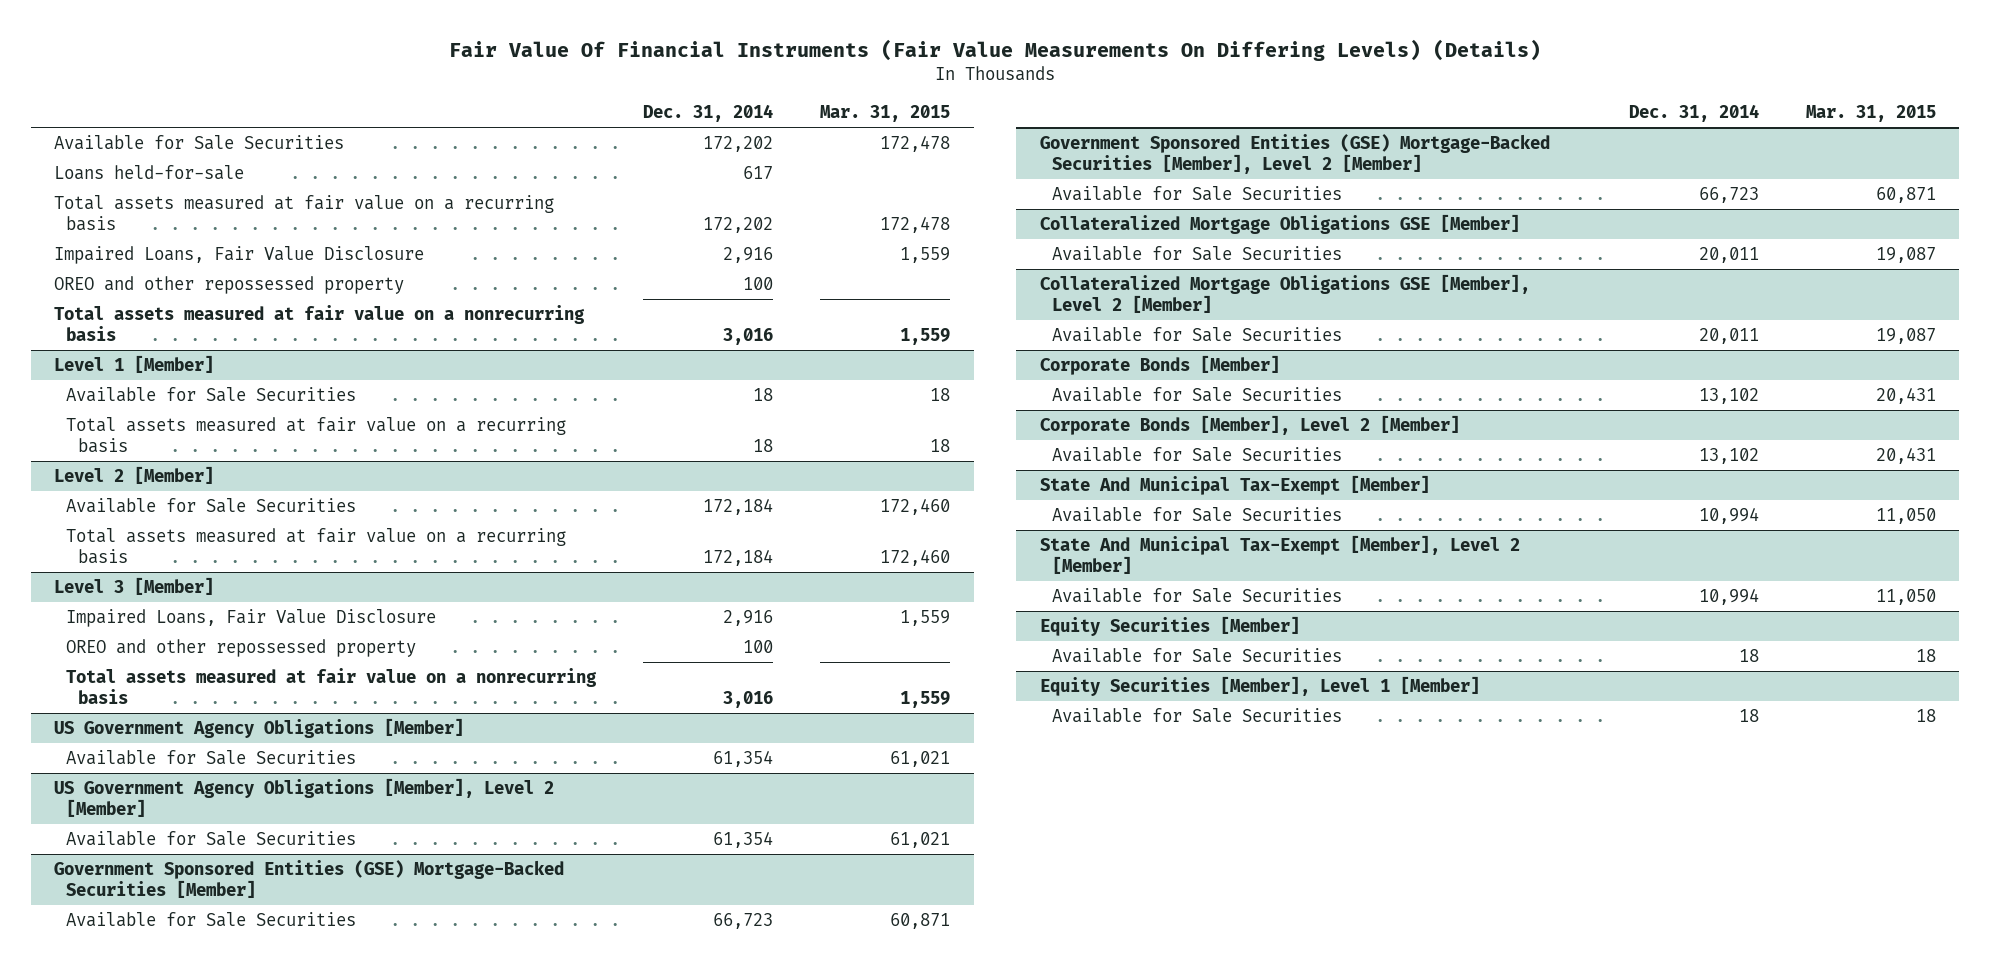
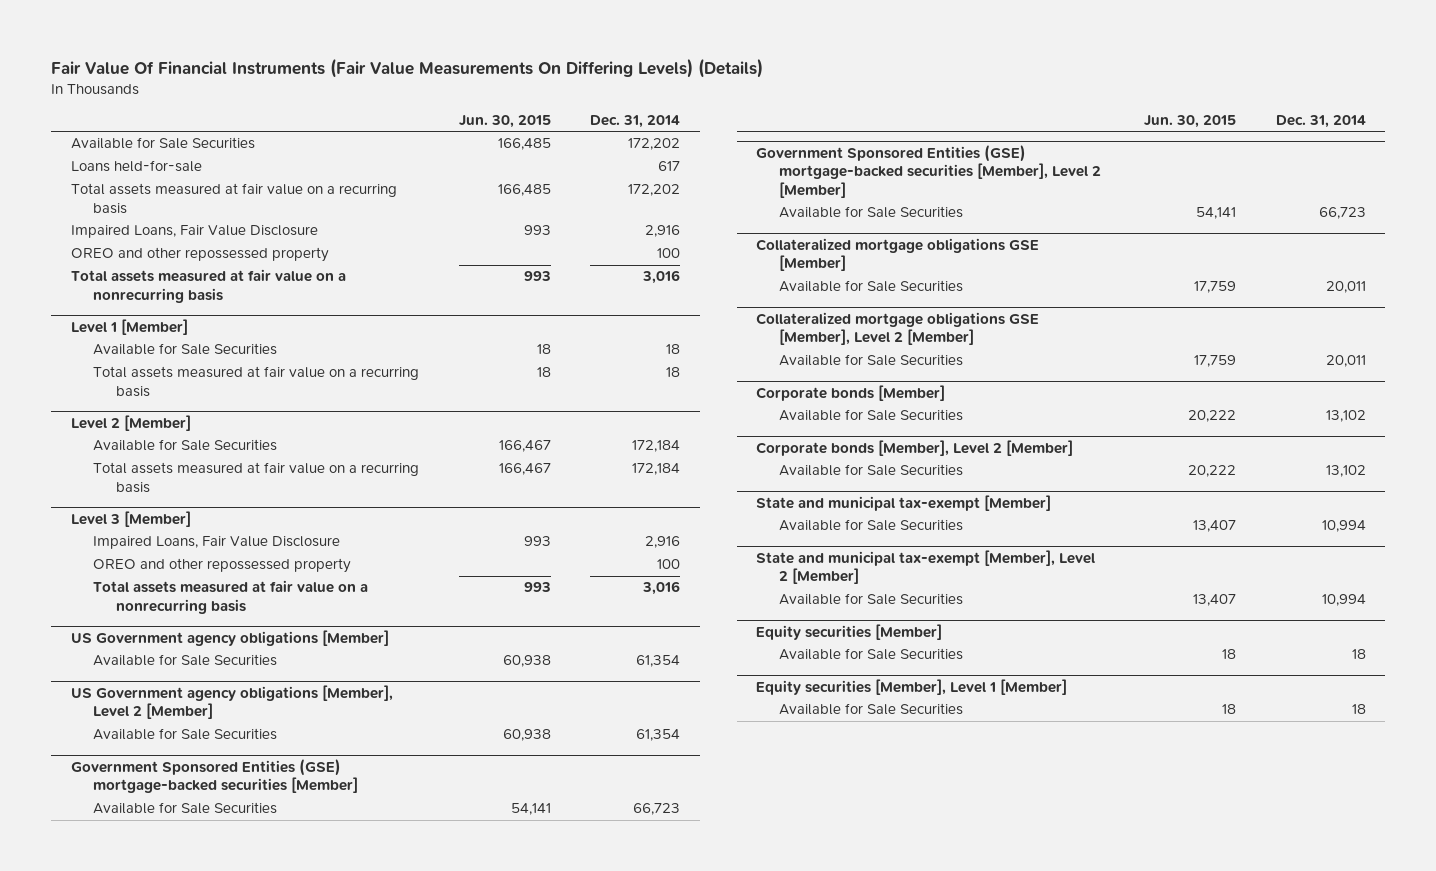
[820,105,951,123] Mar. 31, 2015 -> none
none -> [458,114,551,128] Jun. 30, 2015
[54,718,465,739] US Government Agency Obligations [Member] -> [70,629,389,646] US Government agency obligations [Member]
[54,778,555,817] US Government Agency Obligations [Member], Level 2 [Member] -> [70,684,393,720] US Government agency obligations [Member], Level 2 [Member]
[54,860,565,898] Government Sponsored Entities (GSE) Mortgage-Backed Securities [Member] -> [70,758,359,794] Government Sponsored Entities (GSE) mortgage-backed securities [Member]
[1039,134,1550,174] Government Sponsored Entities (GSE) Mortgage-Backed Securities [Member], Level 2 [Member] -> [756,144,1102,199] Government Sponsored Entities (GSE) mortgage-backed securities [Member], Level 2 [Member]
[1039,214,1520,235] Collateralized Mortgage Obligations GSE [Member] -> [756,237,1040,272] Collateralized mortgage obligations GSE [Member]
[1039,274,1530,313] Collateralized Mortgage Obligations GSE [Member], Level 2 [Member] -> [756,311,1040,346] Collateralized mortgage obligations GSE [Member], Level 2 [Member]
[1039,355,1280,376] Corporate Bonds [Member] -> [756,384,946,401] Corporate bonds [Member]
[1039,415,1460,436] Corporate Bonds [Member], Level 2 [Member] -> [756,439,1074,456] Corporate bonds [Member], Level 2 [Member]
[1039,475,1430,496] State And Municipal Tax-Exempt [Member] -> [756,494,1052,511] State and municipal tax-exempt [Member]
[1039,535,1520,574] State And Municipal Tax-Exempt [Member], Level 2 [Member] -> [756,549,1096,585] State and municipal tax-exempt [Member], Level 2 [Member]
[1039,616,1300,637] Equity Securities [Member] -> [756,623,943,640] Equity securities [Member]
[1039,676,1480,697] Equity Securities [Member], Level 1 [Member] -> [756,678,1068,695] Equity securities [Member], Level 1 [Member]

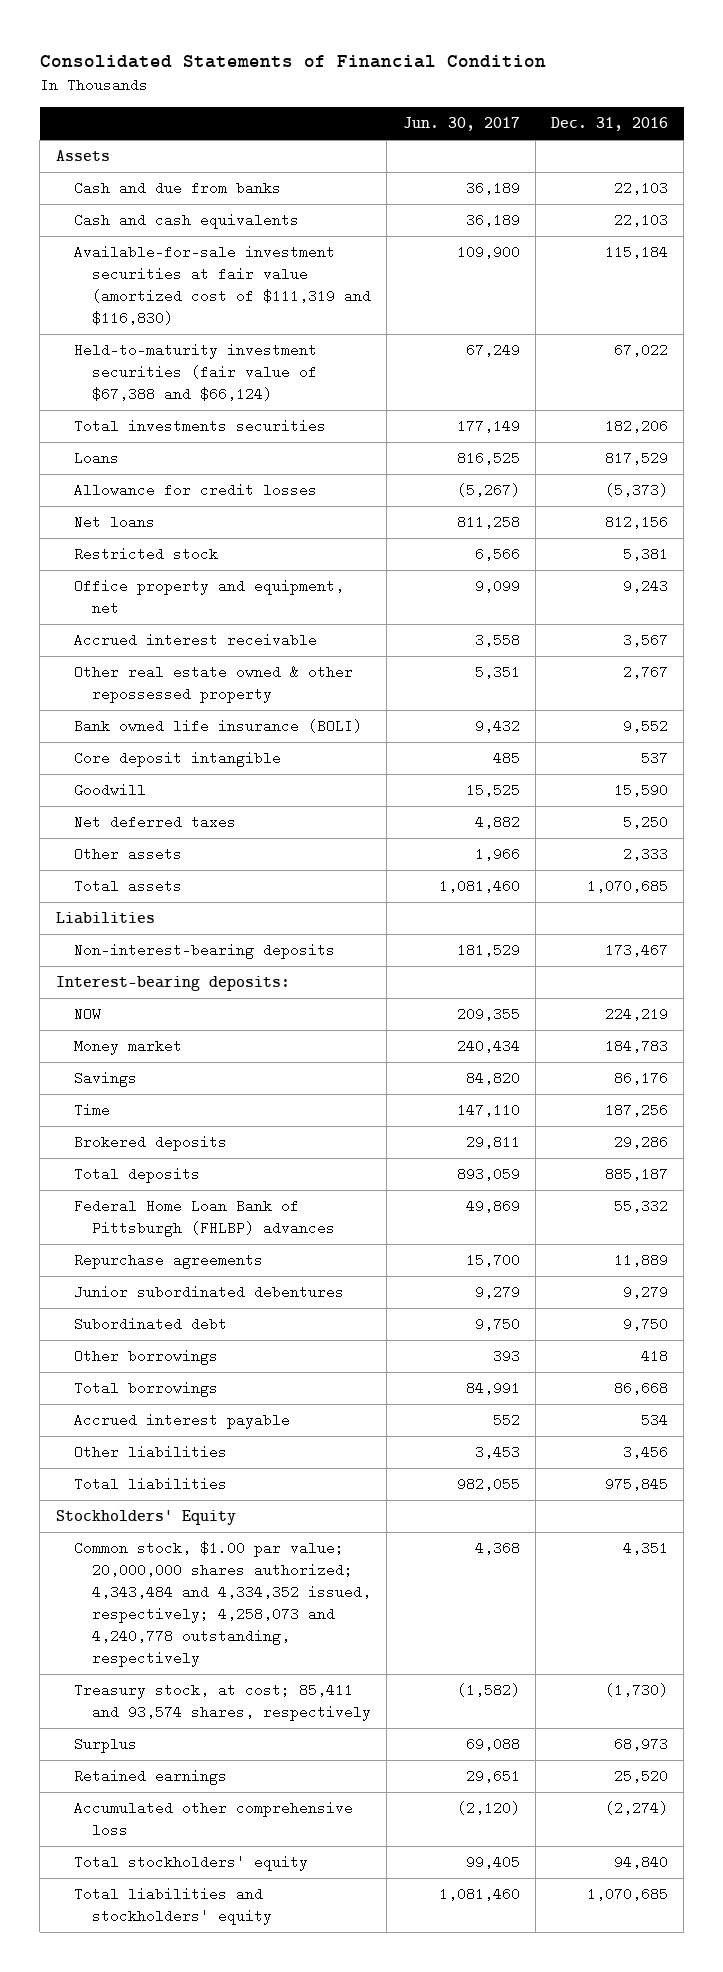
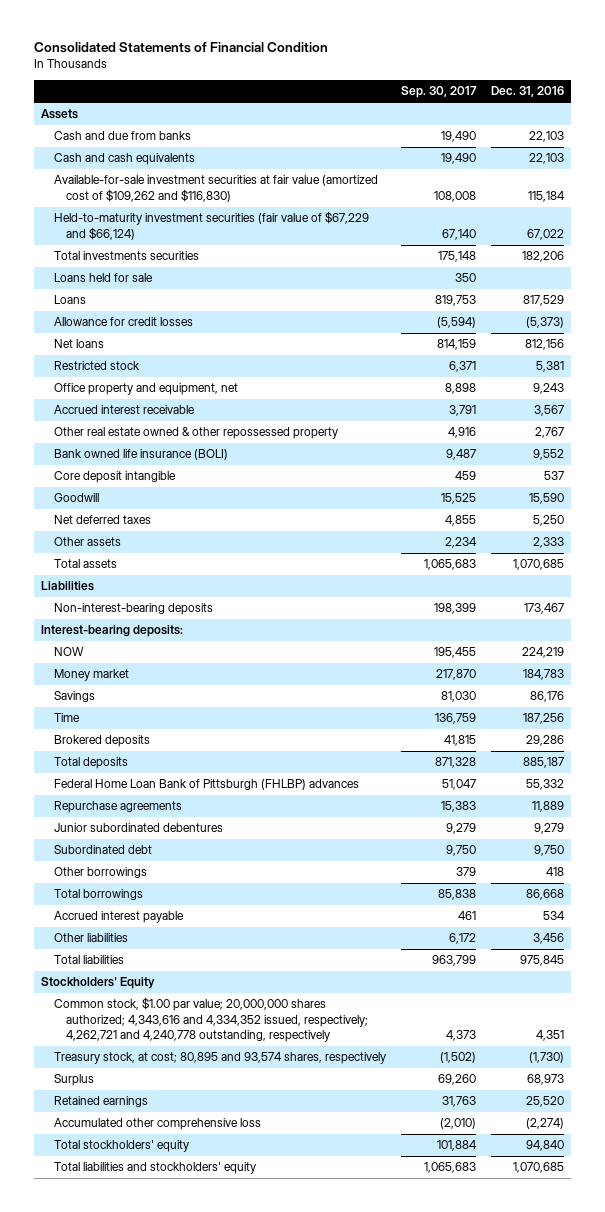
[402,117,520,132] Jun. 30, 2017 -> none
none -> [400,86,477,99] Sep. 30, 2017
[73,245,372,326] Available-for-sale investment securities at fair value (amortized cost of $111,319 and $116,830) -> [53,175,378,202] Available-for-sale investment securities at fair value (amortized cost of $109,262 and $116,830)
[73,343,318,402] Held-to-maturity investment securities (fair value of $67,388 and $66,124) -> [53,211,369,240] Held-to-maturity investment securities (fair value of $67,229 and $66,124)
none -> [53,273,153,283] Loans held for sale
[73,1541,372,1668] Common stock, $1.00 par value; 20,000,000 shares authorized; 4,343,484 and 4,334,352 issued, respectively; 4,258,073 and 4,240,778 outstanding, respectively -> [53,997,369,1042] Common stock, $1.00 par value; 20,000,000 shares authorized; 4,343,616 and 4,334,352 issued, respectively; 4,262,721 and 4,240,778 outstanding, respectively
[73,1683,372,1722] Treasury stock, at cost; 85,411 and 93,574 shares, respectively -> [53,1052,386,1065] Treasury stock, at cost; 80,895 and 93,574 shares, respectively

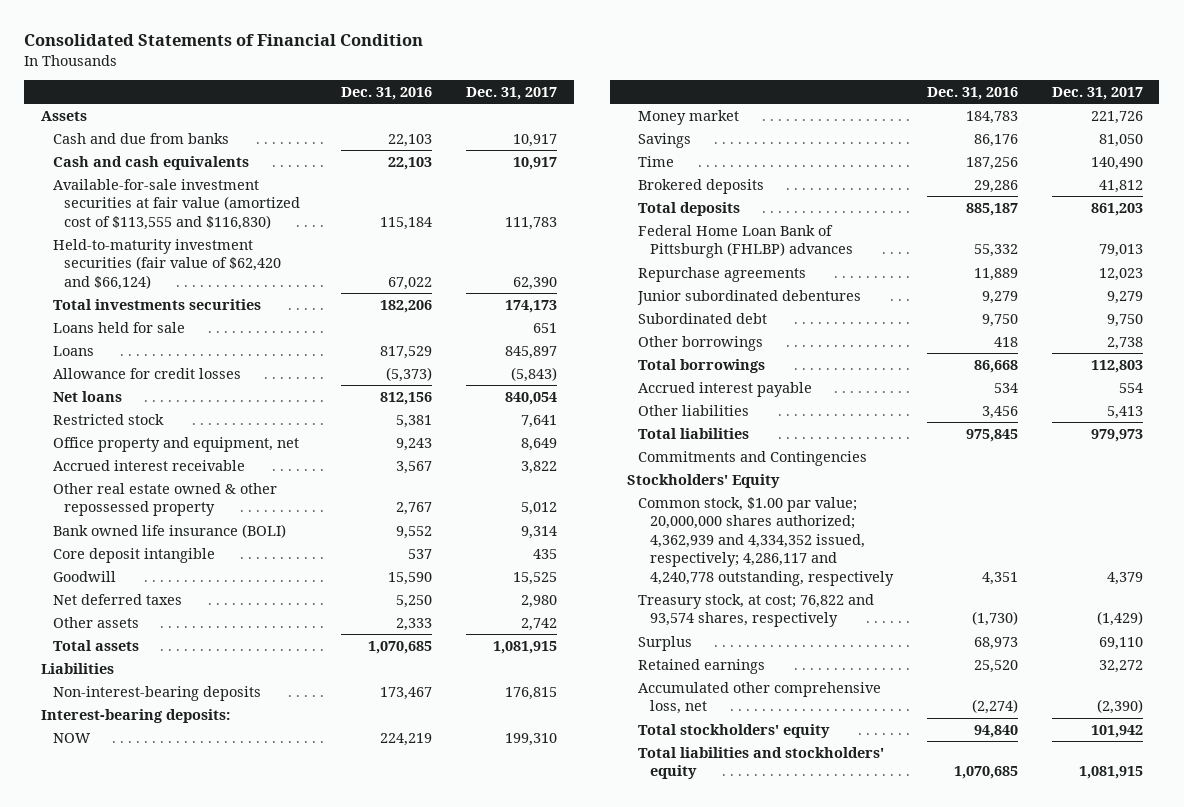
[400,86,477,99] Sep. 30, 2017 -> none
none -> [465,86,557,100] Dec. 31, 2017
[53,175,378,202] Available-for-sale investment securities at fair value (amortized cost of $109,262 and $116,830) -> [52,178,301,230] Available-for-sale investment securities at fair value (amortized cost of $113,555 and $116,830)
[53,211,369,240] Held-to-maturity investment securities (fair value of $67,229 and $66,124) -> [52,238,282,290] Held-to-maturity investment securities (fair value of $62,420 and $66,124)
none -> [638,450,868,466] Commitments and Contingencies
[53,997,369,1042] Common stock, $1.00 par value; 20,000,000 shares authorized; 4,343,616 and 4,334,352 issued, respectively; 4,262,721 and 4,240,778 outstanding, respectively -> [638,496,894,586] Common stock, $1.00 par value; 20,000,000 shares authorized; 4,362,939 and 4,334,352 issued, respectively; 4,286,117 and 4,240,778 outstanding, respectively
[53,1052,386,1065] Treasury stock, at cost; 80,895 and 93,574 shares, respectively -> [638,593,875,628] Treasury stock, at cost; 76,822 and 93,574 shares, respectively
[53,1118,261,1131] Accumulated other comprehensive loss -> [638,681,882,715] Accumulated other comprehensive loss, net

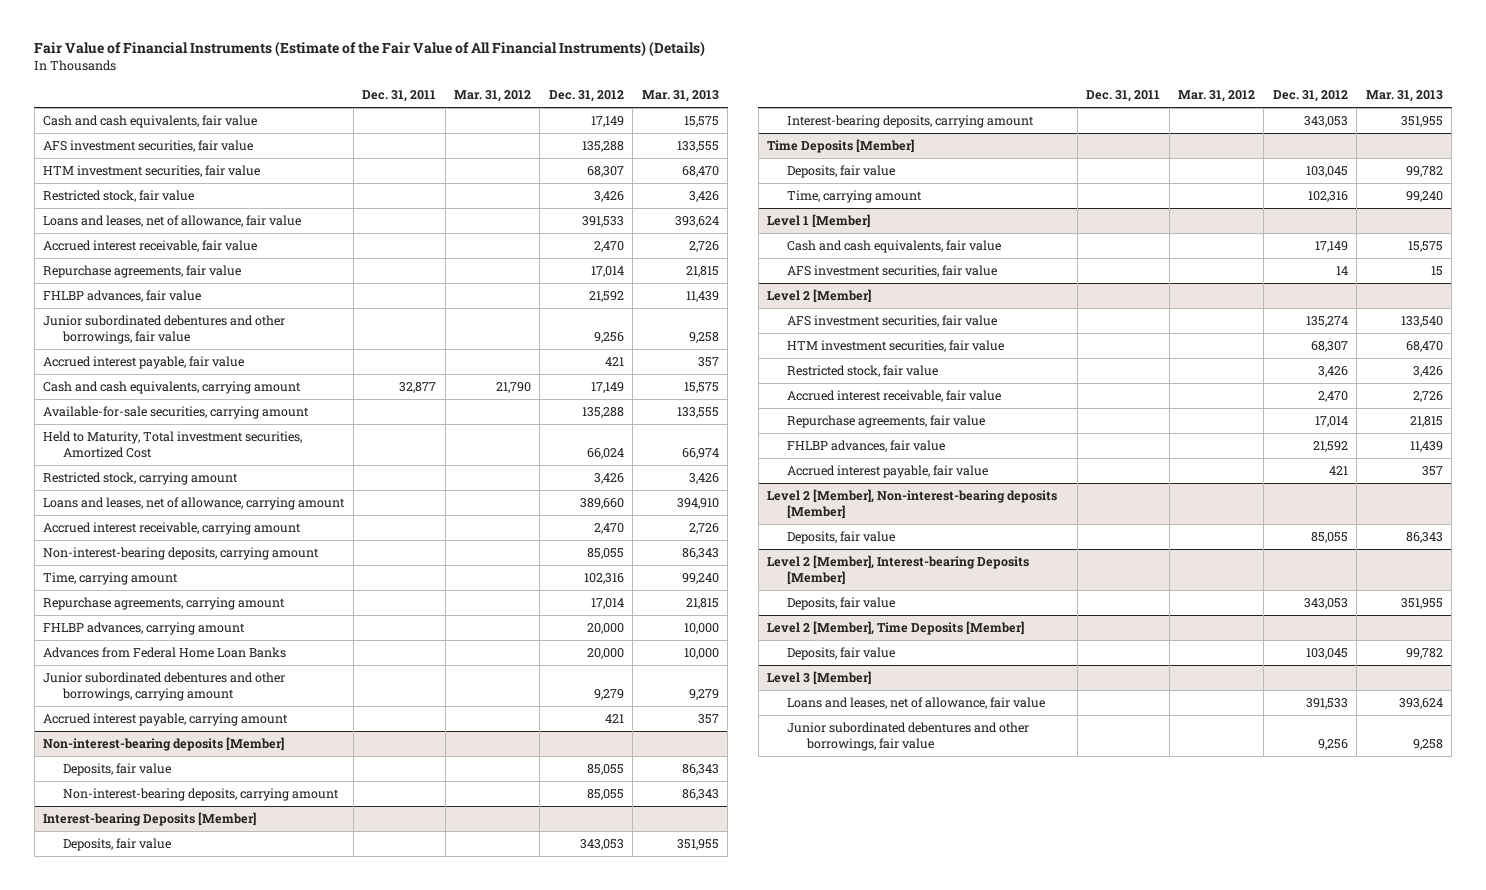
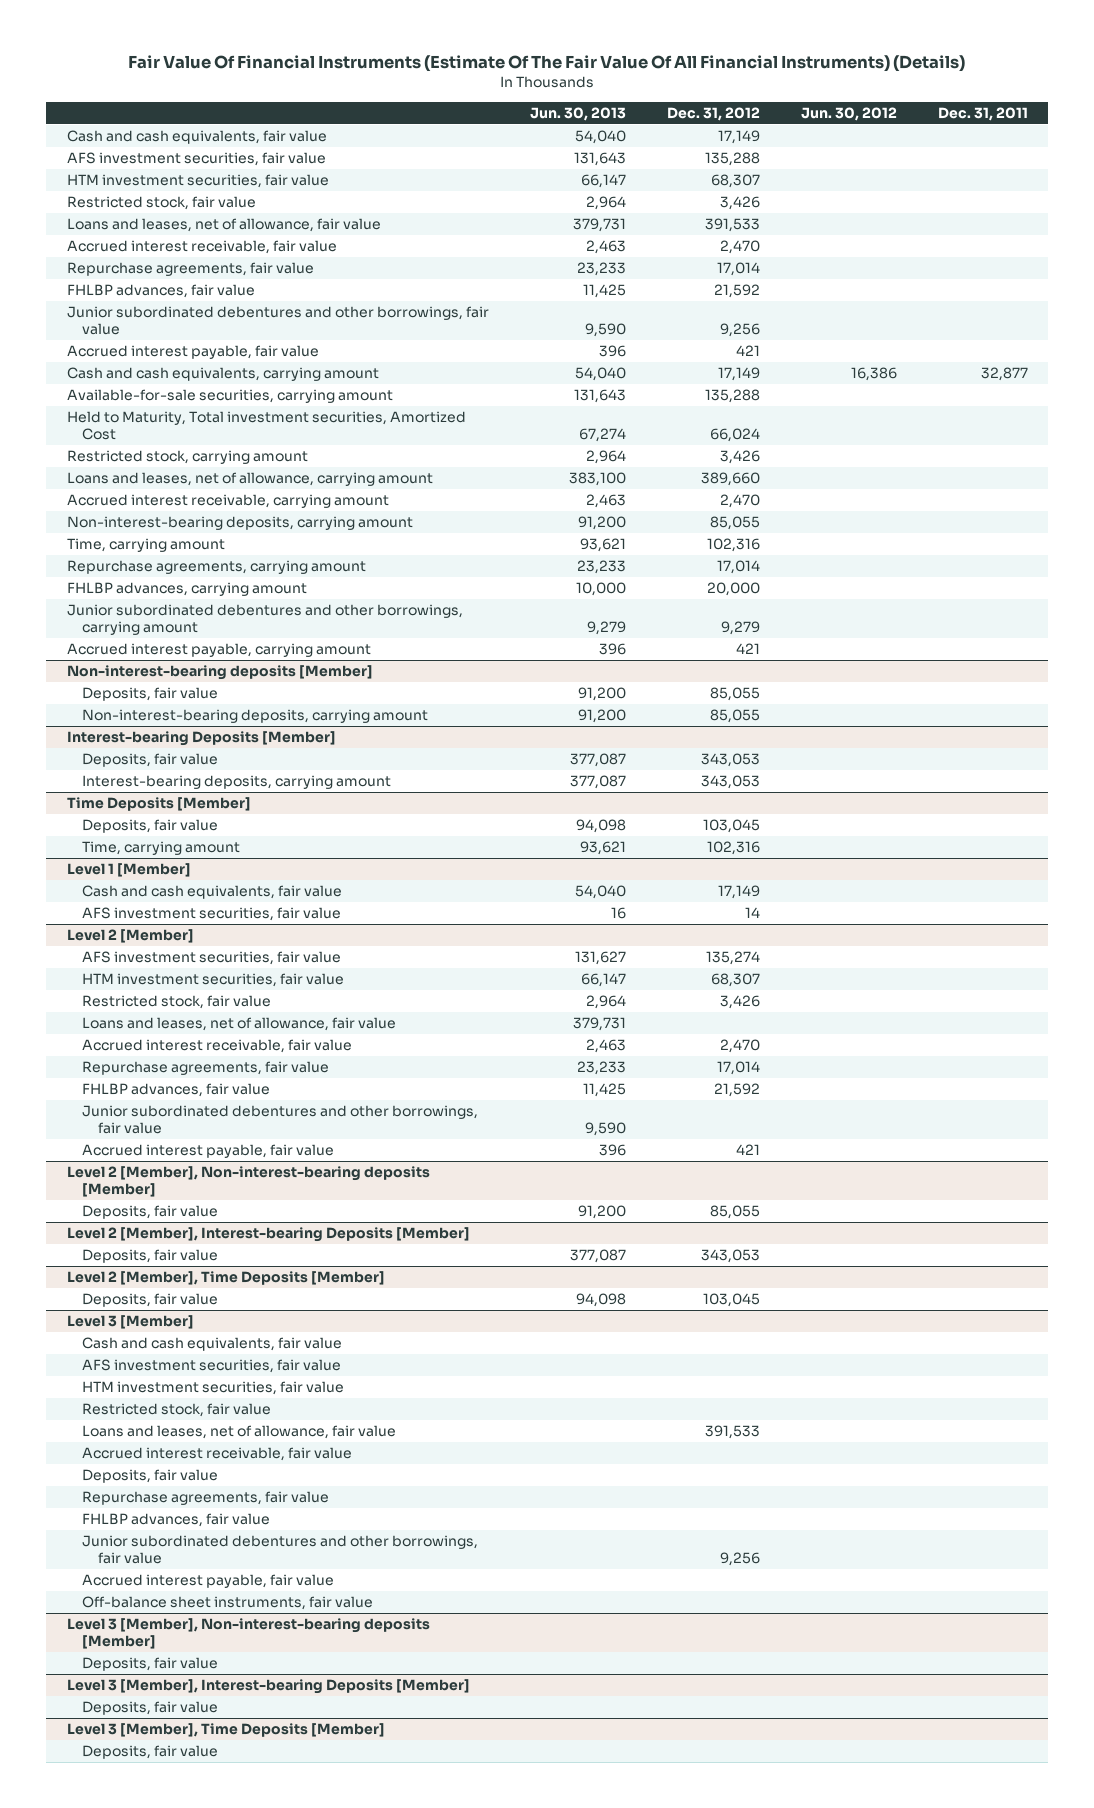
[34,41,706,58] Fair Value of Financial Instruments (Estimate of the Fair Value of All Financial Instruments) (Details) -> [128,55,966,73] Fair Value Of Financial Instruments (Estimate Of The Fair Value Of All Financial Instruments) (Details)
[453,90,531,103] Mar. 31, 2012 -> none
[641,90,719,103] Mar. 31, 2013 -> none
none -> [529,106,626,121] Jun. 30, 2013
none -> [800,106,897,121] Jun. 30, 2012
[43,646,287,658] Advances from Federal Home Loan Banks -> none
none -> [82,1017,397,1032] Loans and leases, net of allowance, fair value
none -> [82,1105,479,1135] Junior subordinated debentures and other borrowings, fair value
none -> [82,1337,343,1352] Cash and cash equivalents, fair value
none -> [82,1359,342,1374] AFS investment securities, fair value
none -> [82,1381,345,1396] HTM investment securities, fair value
none -> [82,1403,272,1418] Restricted stock, fair value
none -> [82,1447,353,1462] Accrued interest receivable, fair value
none -> [82,1469,219,1484] Deposits, fair value
none -> [82,1491,330,1506] Repurchase agreements, fair value
none -> [82,1513,271,1528] FHLBP advances, fair value
none -> [82,1574,335,1589] Accrued interest payable, fair value
none -> [82,1596,374,1611] Off-balance sheet instruments, fair value
none -> [66,1618,430,1650] Level 3 [Member], Non-interest-bearing deposits [Member]
none -> [82,1657,219,1672] Deposits, fair value
none -> [66,1679,470,1695] Level 3 [Member], Interest-bearing Deposits [Member]
none -> [82,1701,219,1716] Deposits, fair value
none -> [66,1723,385,1738] Level 3 [Member], Time Deposits [Member]
none -> [82,1745,219,1760] Deposits, fair value

